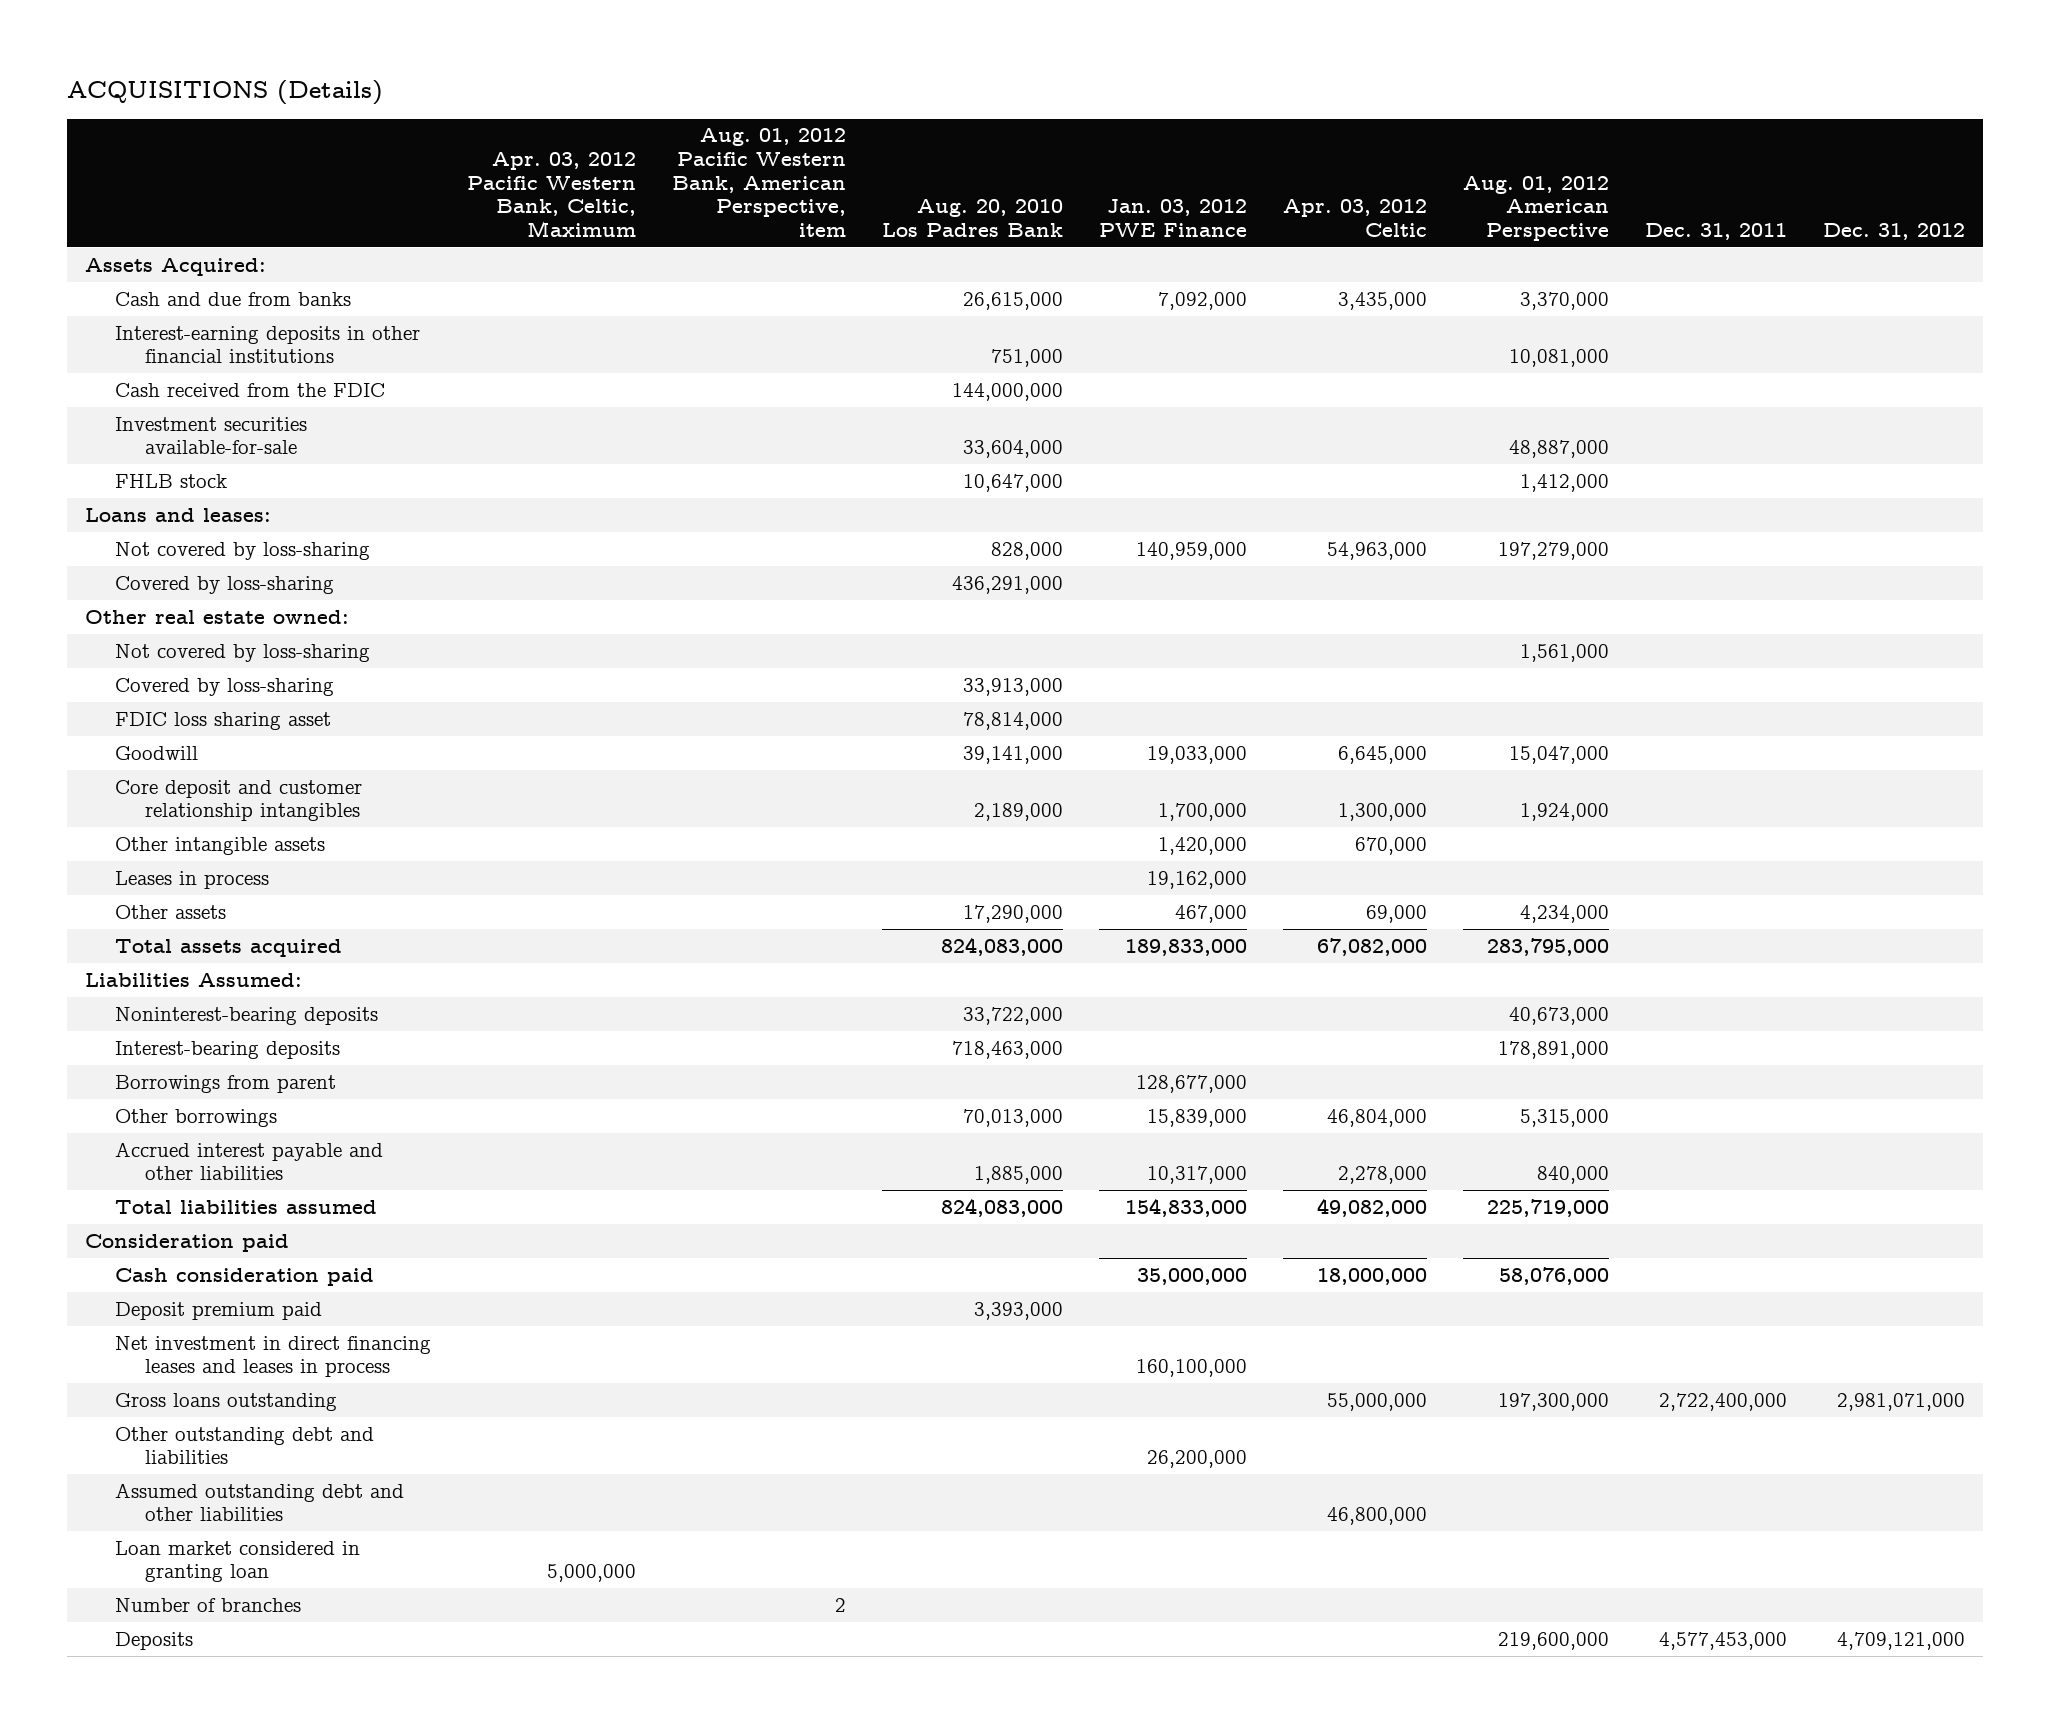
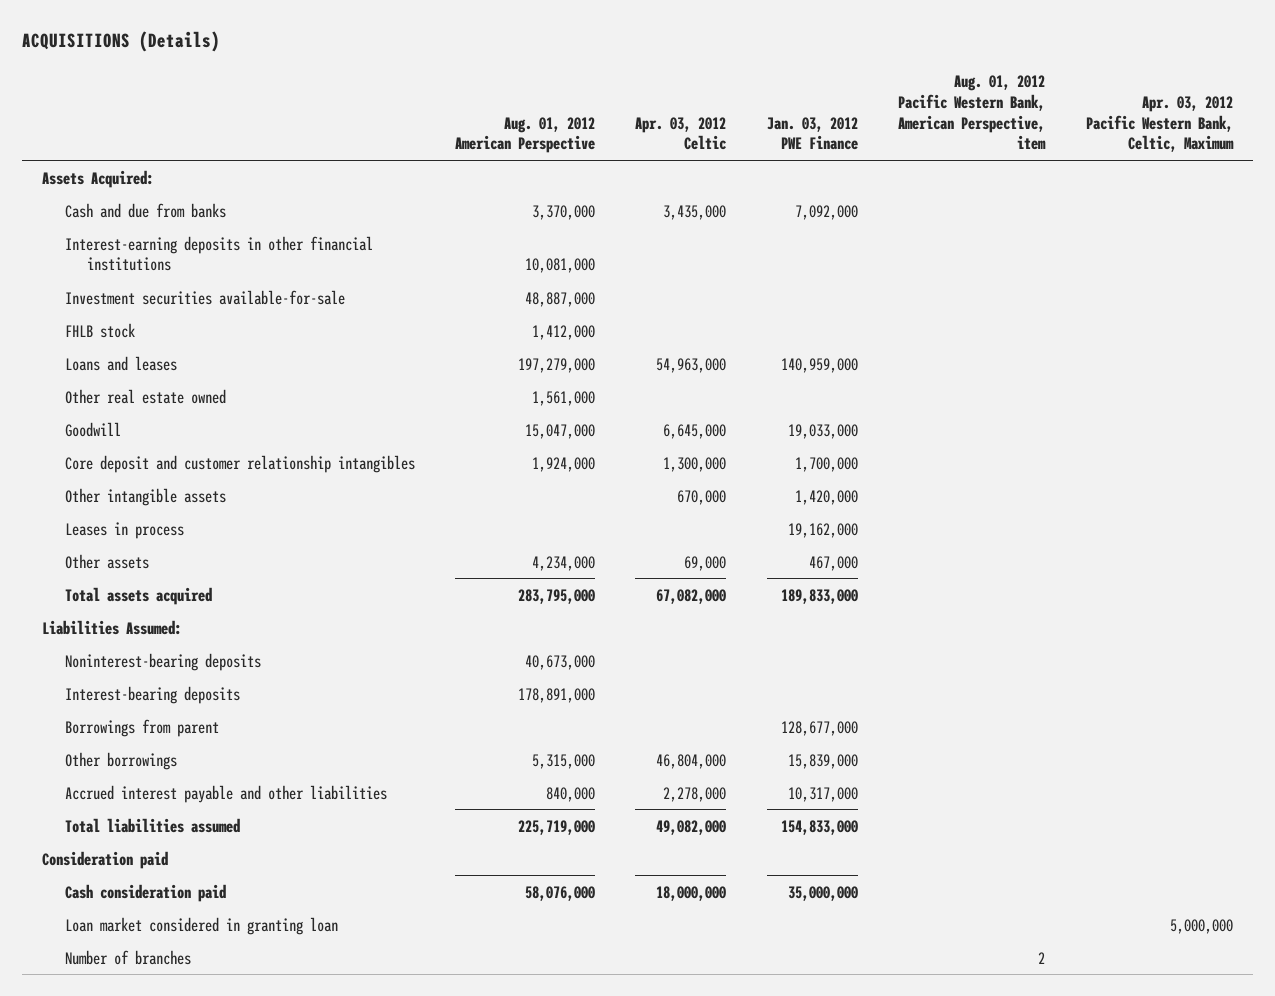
[881,199,1063,237] Aug. 20, 2010 Los Padres Bank -> none
[1645,222,1788,240] Dec. 31, 2011 -> none
[1823,222,1966,240] Dec. 31, 2012 -> none
[114,382,385,397] Cash received from the FDIC -> none
[84,507,271,522] Loans and leases: -> none
[114,575,334,594] Covered by loss-sharing -> none
[84,609,349,624] Other real estate owned: -> none
[114,677,334,696] Covered by loss-sharing -> none
[114,711,331,730] FDIC loss sharing asset -> none
[114,541,370,560] Not covered by loss-sharing -> [64,355,177,371] Loans and leases
[114,643,370,662] Not covered by loss-sharing -> [64,388,226,404] Other real estate owned
[114,1301,322,1320] Deposit premium paid -> none
[114,1335,431,1378] Net investment in direct financing leases and leases in process -> none
[114,1392,337,1411] Gross loans outstanding -> none
[114,1426,374,1465] Other outstanding debt and liabilities -> none
[114,1482,404,1522] Assumed outstanding debt and other liabilities -> none
[114,1631,193,1650] Deposits -> none

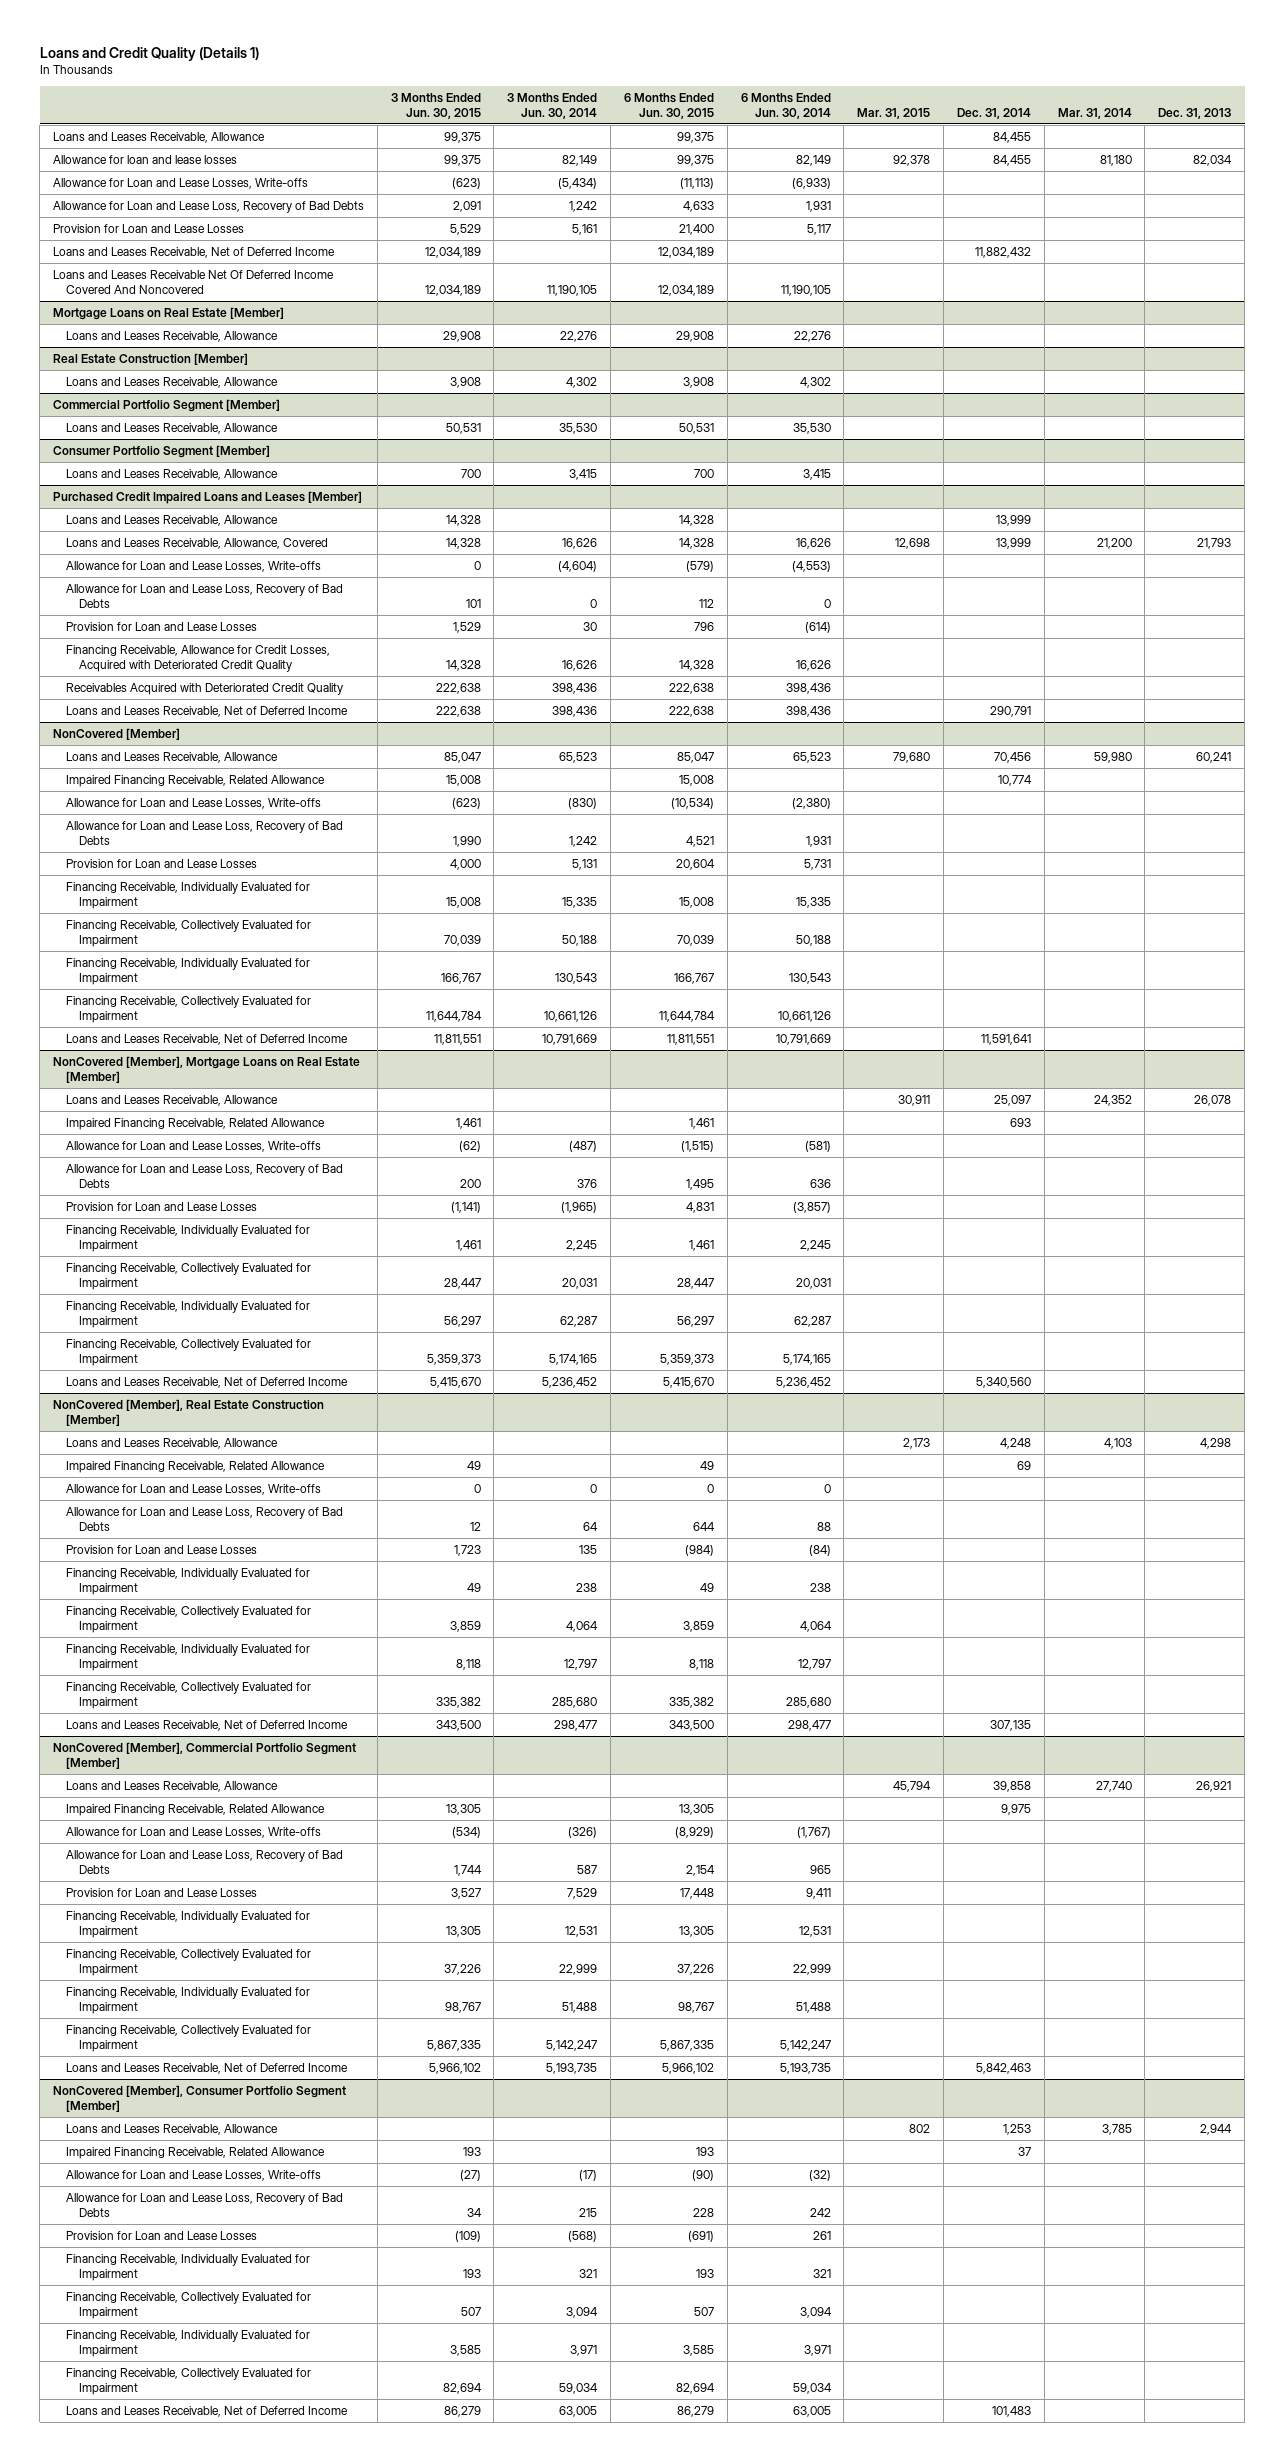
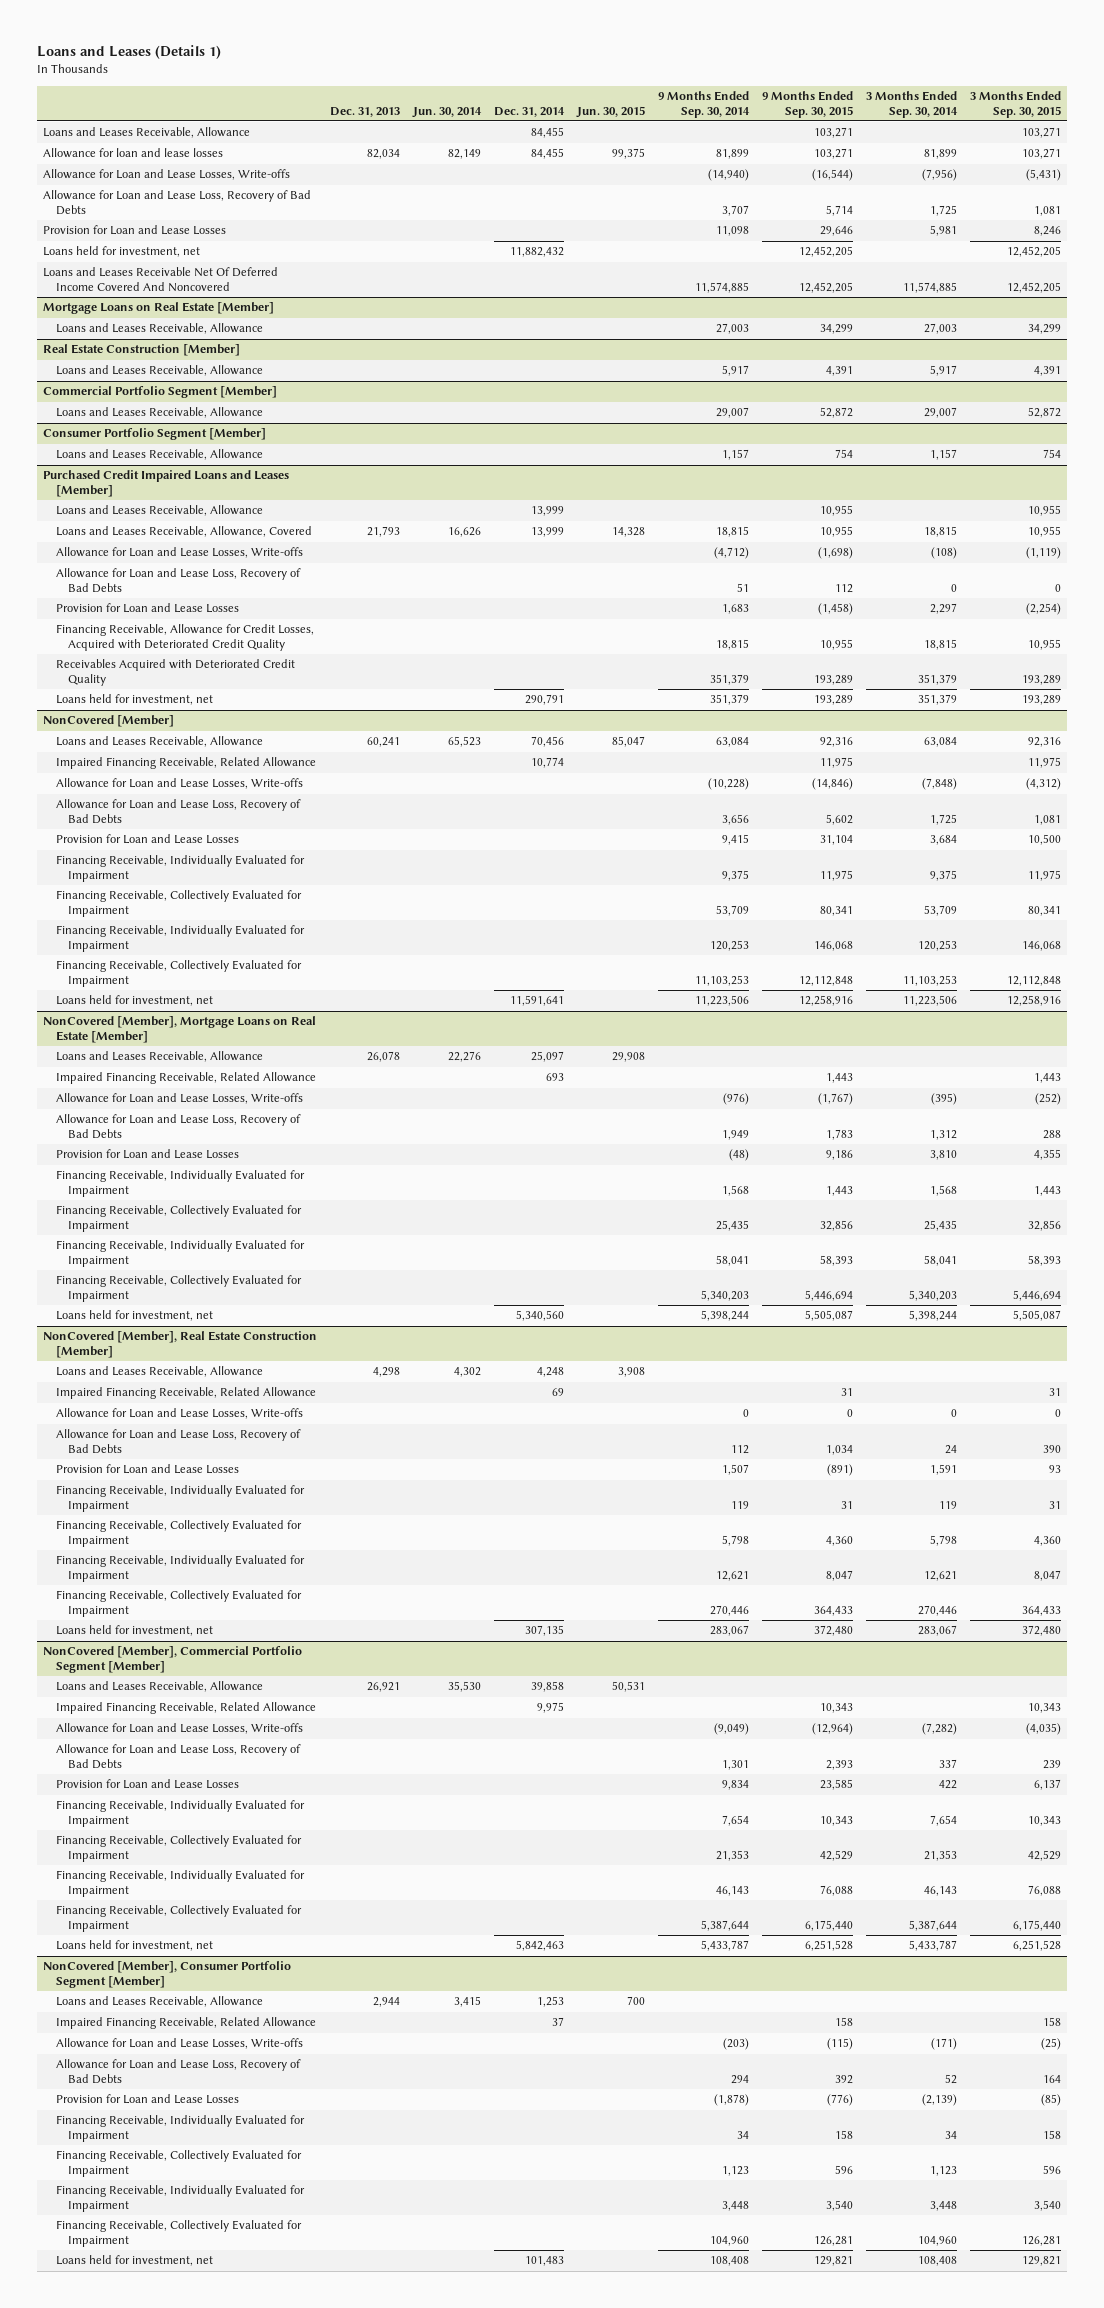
[39,47,259,62] Loans and Credit Quality (Details 1) -> [36,45,221,60] Loans and Leases (Details 1)
[390,93,481,119] 3 Months Ended Jun. 30, 2015 -> none
[507,93,598,119] 3 Months Ended Jun. 30, 2014 -> none
[623,93,714,119] 6 Months Ended Jun. 30, 2015 -> none
[740,93,831,119] 6 Months Ended Jun. 30, 2014 -> none
[857,107,931,119] Mar. 31, 2015 -> none
[1057,107,1132,119] Mar. 31, 2014 -> none
none -> [412,106,483,118] Jun. 30, 2014
none -> [575,105,645,118] Jun. 30, 2015
none -> [657,91,750,118] 9 Months Ended Sep. 30, 2014
none -> [761,91,853,118] 9 Months Ended Sep. 30, 2015
none -> [865,91,958,118] 3 Months Ended Sep. 30, 2014
none -> [969,91,1061,118] 3 Months Ended Sep. 30, 2015
[52,246,335,258] Loans and Leases Receivable, Net of Deferred Income -> [43,246,201,258] Loans held for investment, net
[66,705,349,717] Loans and Leases Receivable, Net of Deferred Income -> [55,694,213,706] Loans held for investment, net
[66,1033,349,1045] Loans and Leases Receivable, Net of Deferred Income -> [55,995,213,1007] Loans held for investment, net
[66,1376,349,1388] Loans and Leases Receivable, Net of Deferred Income -> [55,1310,213,1322] Loans held for investment, net
[66,1719,349,1731] Loans and Leases Receivable, Net of Deferred Income -> [55,1625,213,1637] Loans held for investment, net
[66,2062,349,2074] Loans and Leases Receivable, Net of Deferred Income -> [55,1940,213,1952] Loans held for investment, net
[66,2405,349,2417] Loans and Leases Receivable, Net of Deferred Income -> [55,2255,213,2267] Loans held for investment, net

